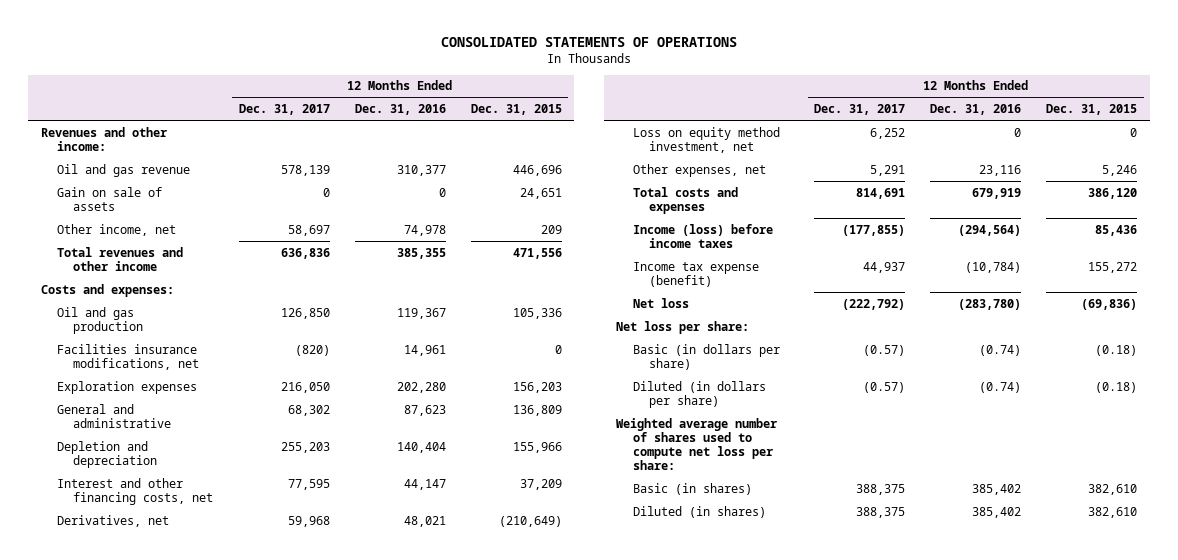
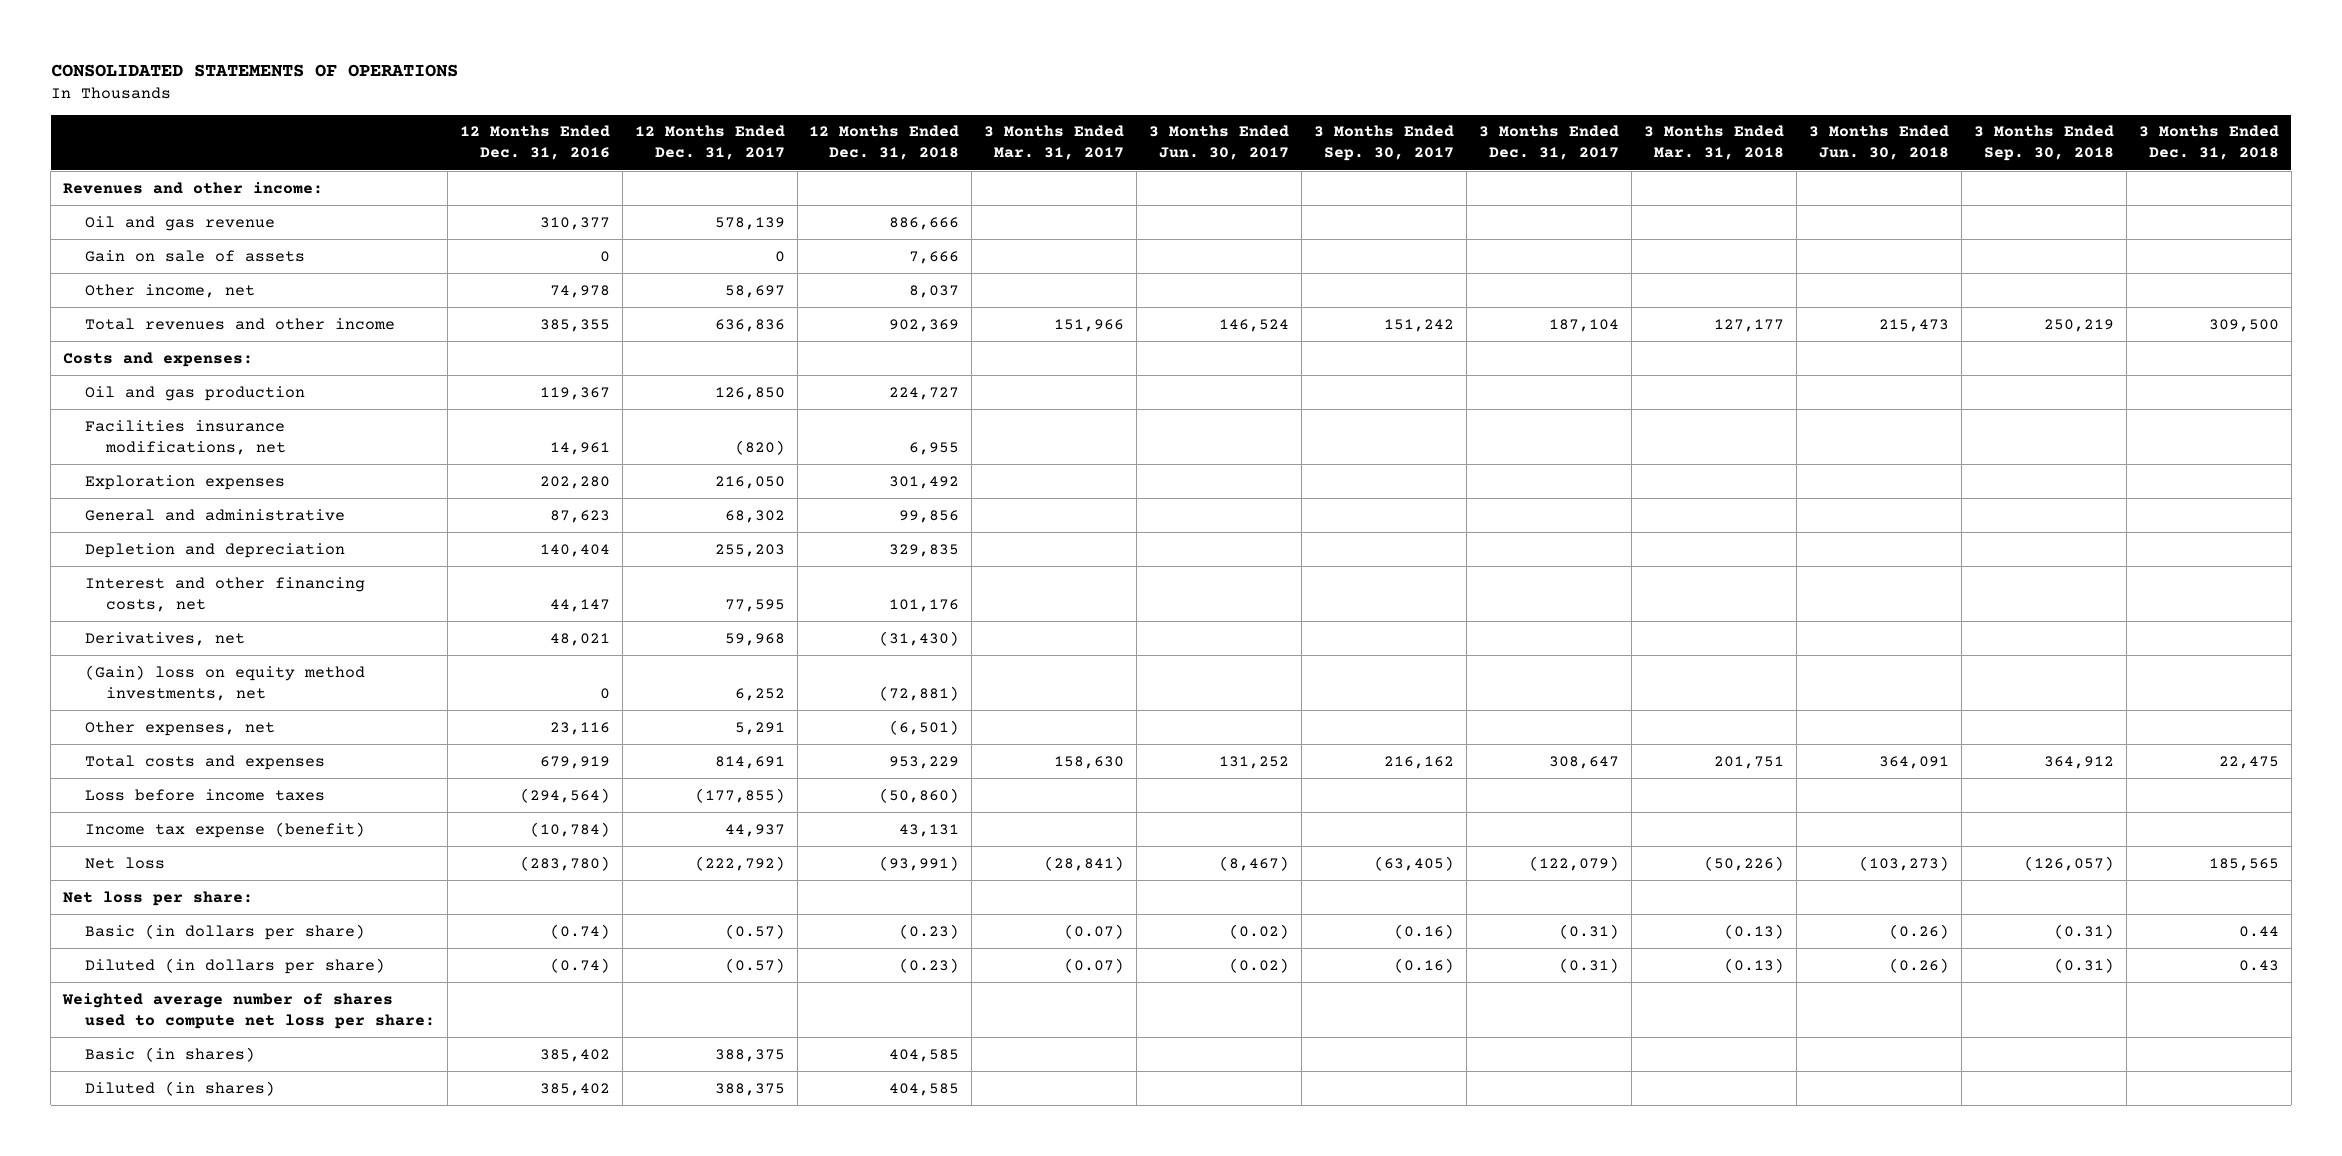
[470,104,562,116] Dec. 31, 2015 -> none
none -> [809,125,960,161] 12 Months Ended Dec. 31, 2018
none -> [984,125,1125,161] 3 Months Ended Mar. 31, 2017
none -> [1149,125,1290,161] 3 Months Ended Jun. 30, 2017
none -> [1314,125,1455,162] 3 Months Ended Sep. 30, 2017
none -> [1479,125,1620,161] 3 Months Ended Dec. 31, 2017
none -> [1644,125,1785,161] 3 Months Ended Mar. 31, 2018
none -> [1808,125,1949,161] 3 Months Ended Jun. 30, 2018
none -> [1973,125,2114,162] 3 Months Ended Sep. 30, 2018
none -> [2138,125,2279,161] 3 Months Ended Dec. 31, 2018
[632,126,780,153] Loss on equity method investment, net -> [84,664,365,701] (Gain) loss on equity method investments, net
[632,223,773,248] Income (loss) before income taxes -> [84,788,325,801] Loss before income taxes

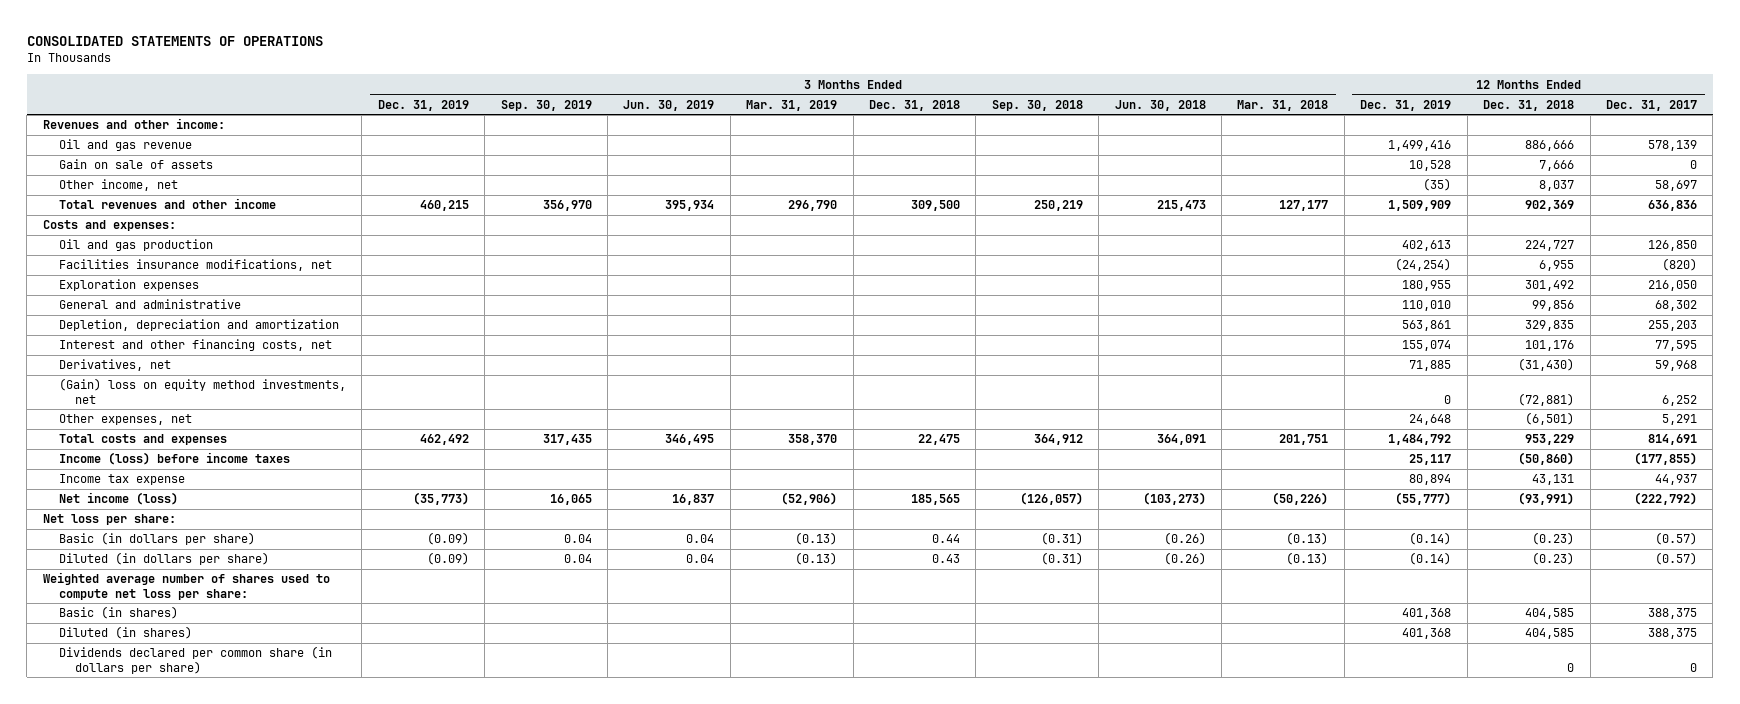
[459,125,610,161] 12 Months Ended Dec. 31, 2016 -> none
[984,125,1125,161] 3 Months Ended Mar. 31, 2017 -> none
[1149,125,1290,161] 3 Months Ended Jun. 30, 2017 -> none
[1314,125,1455,162] 3 Months Ended Sep. 30, 2017 -> none
[1479,125,1620,161] 3 Months Ended Dec. 31, 2017 -> none
none -> [377,99,469,111] Dec. 31, 2019
none -> [500,99,592,111] Sep. 30, 2019
none -> [623,99,715,111] Jun. 30, 2019
none -> [746,99,838,111] Mar. 31, 2019
none -> [1360,99,1452,111] Dec. 31, 2019
[84,542,345,558] Depletion and depreciation -> [59,319,340,332] Depletion, depreciation and amortization
[84,788,325,801] Loss before income taxes -> [59,452,291,466] Income (loss) before income taxes
[84,821,365,838] Income tax expense (benefit) -> [59,474,186,486] Income tax expense
[84,856,165,869] Net loss -> [59,492,179,506] Net income (loss)
none -> [59,646,333,674] Dividends declared per common share (in dollars per share)

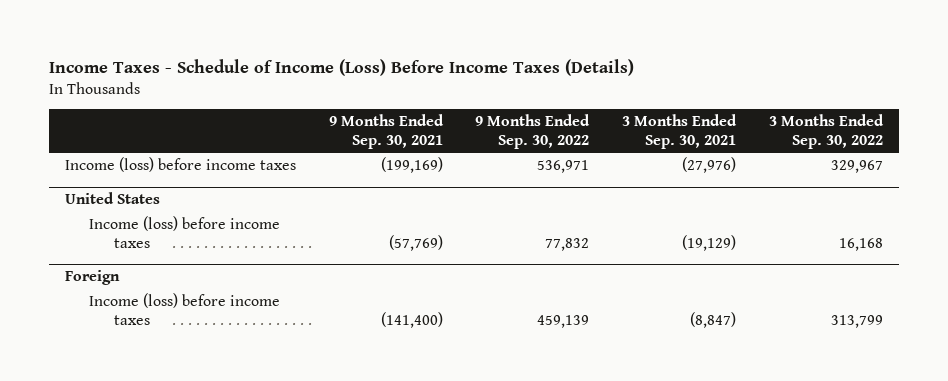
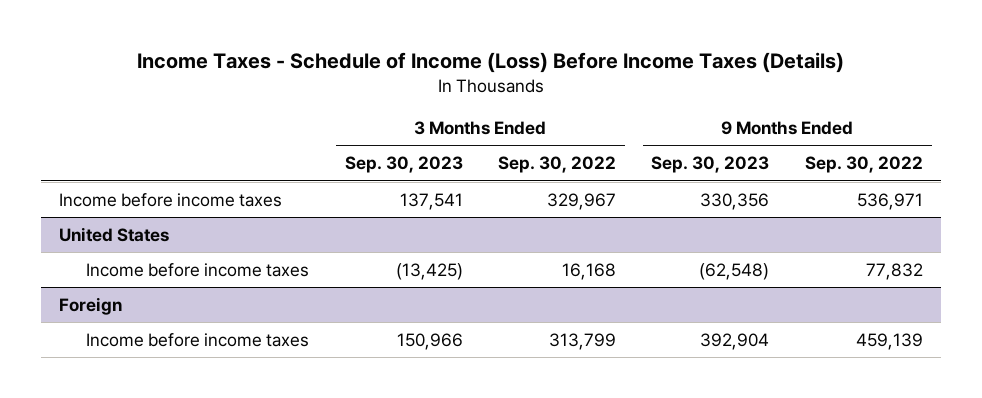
[328,114,444,149] 9 Months Ended Sep. 30, 2021 -> none
[622,114,738,149] 3 Months Ended Sep. 30, 2021 -> none
none -> [344,156,463,174] Sep. 30, 2023
none -> [651,156,770,174] Sep. 30, 2023
[65,157,297,173] Income (loss) before income taxes -> [58,192,282,207] Income before income taxes
[89,216,281,248] Income (loss) before income taxes -> [86,262,310,277] Income before income taxes
[89,293,281,325] Income (loss) before income taxes -> [86,332,310,347] Income before income taxes

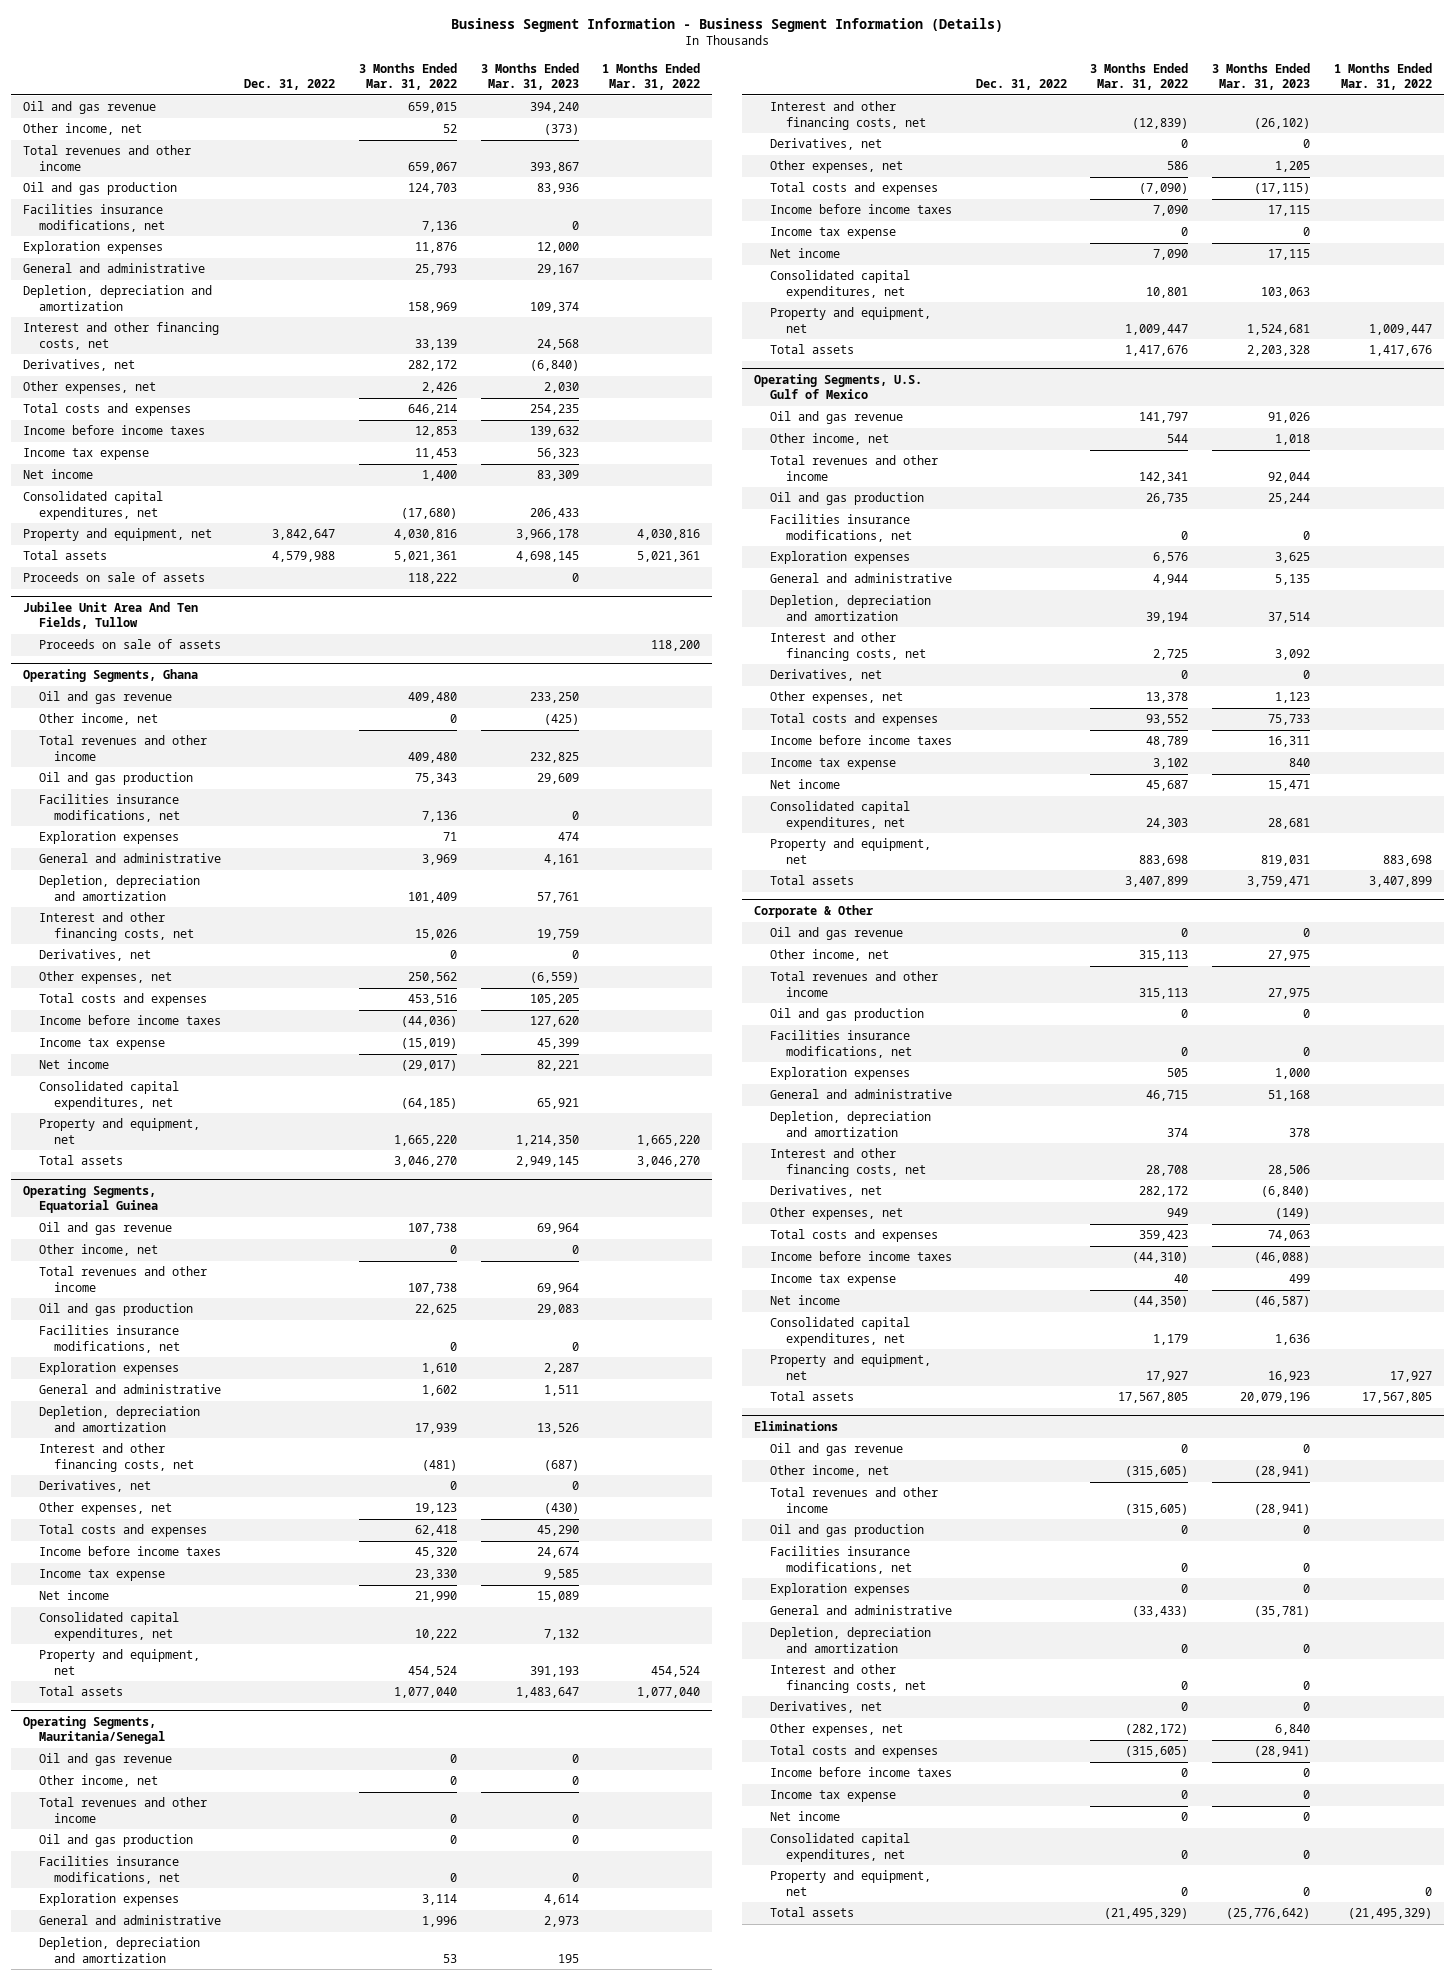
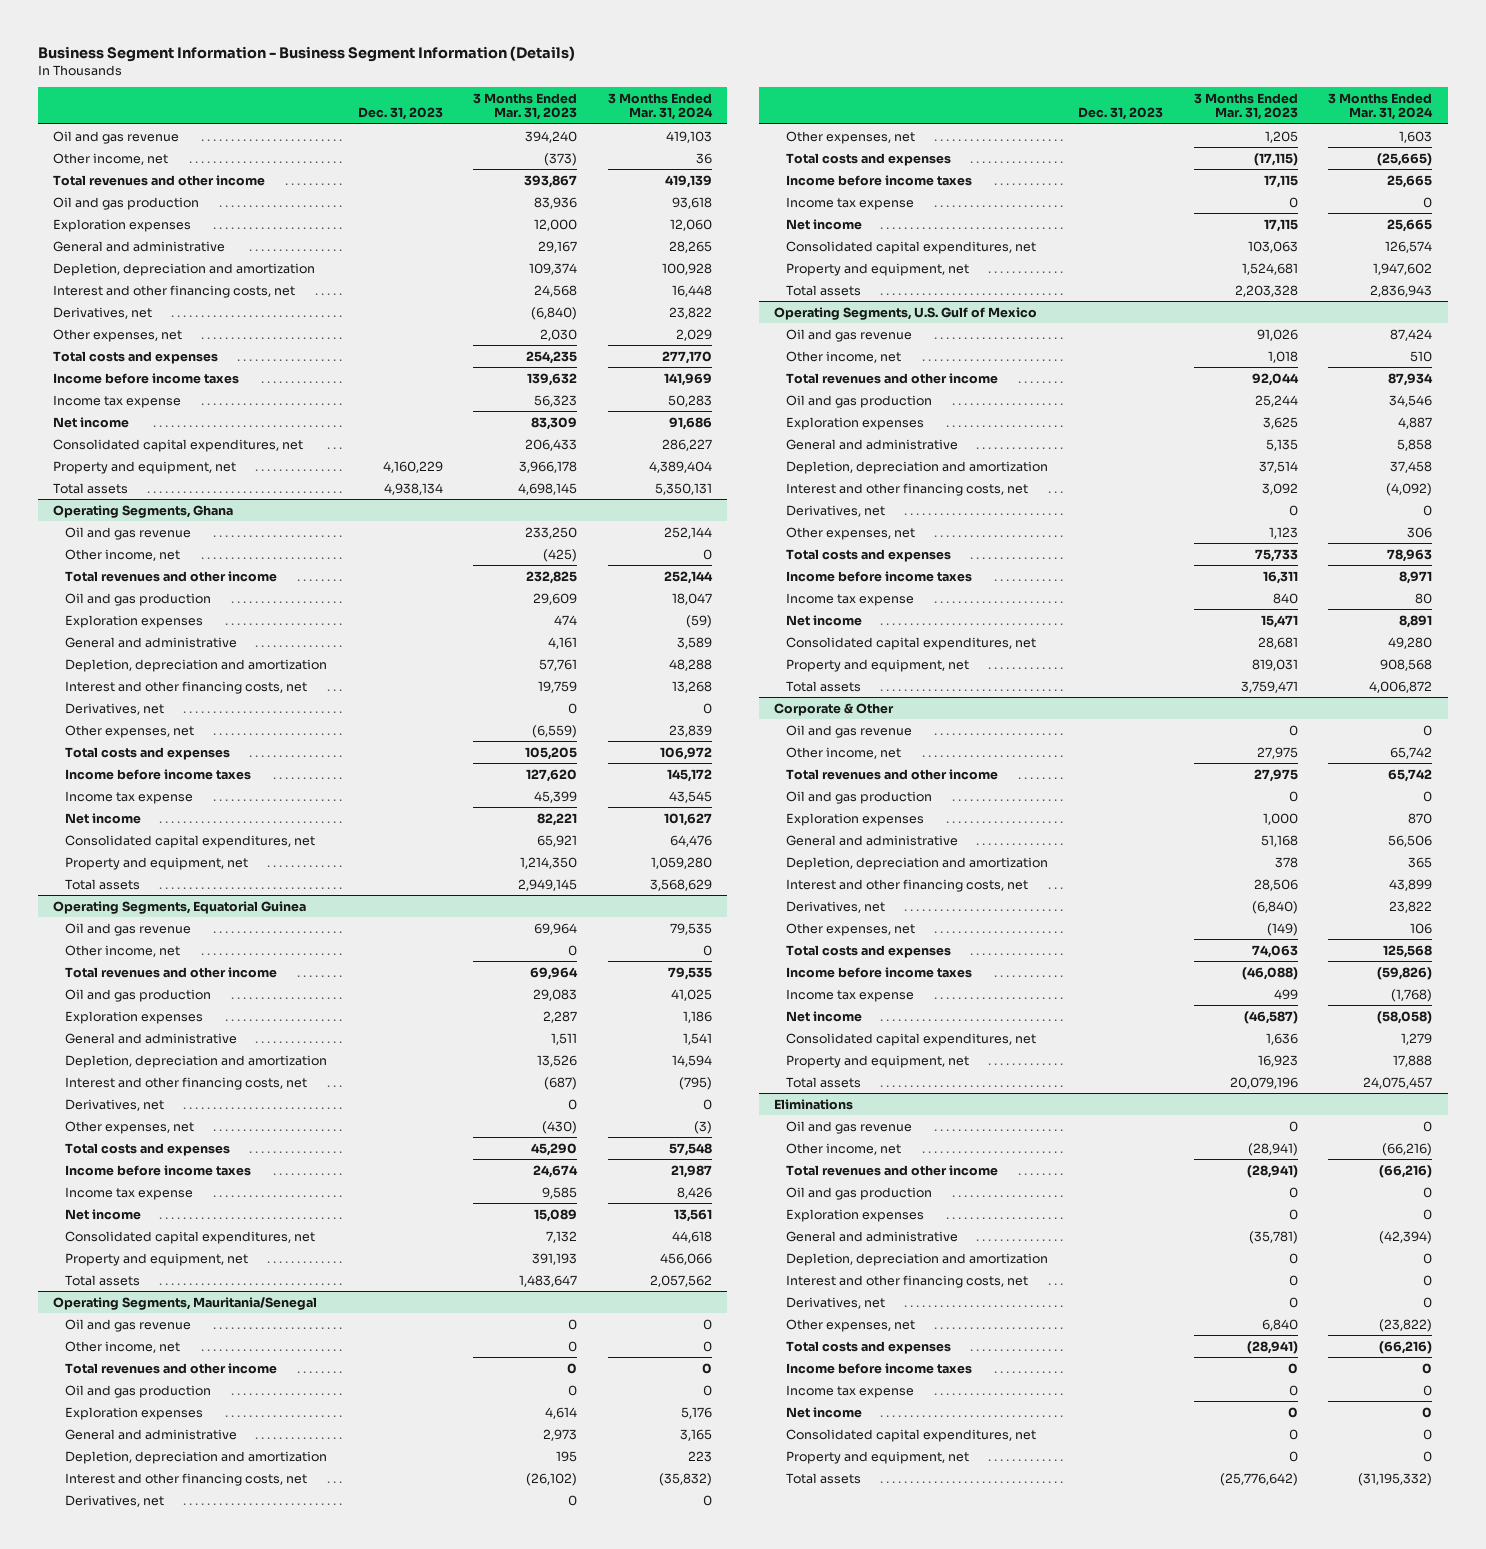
[244,79,336,91] Dec. 31, 2022 -> none
[359,62,458,91] 3 Months Ended Mar. 31, 2022 -> none
[602,62,701,91] 1 Months Ended Mar. 31, 2022 -> none
none -> [357,107,443,121] Dec. 31, 2023
none -> [607,92,713,121] 3 Months Ended Mar. 31, 2024
[22,204,165,232] Facilities insurance modifications, net -> none
[22,572,205,583] Proceeds on sale of assets -> none
[22,601,198,630] Jubilee Unit Area And Ten Fields, Tullow -> none
[38,639,221,650] Proceeds on sale of assets -> none
[38,794,181,822] Facilities insurance modifications, net -> none
[38,1325,181,1353] Facilities insurance modifications, net -> none
[38,1856,181,1884] Facilities insurance modifications, net -> none
[769,514,912,542] Facilities insurance modifications, net -> none
[769,1030,912,1058] Facilities insurance modifications, net -> none
[769,1546,912,1574] Facilities insurance modifications, net -> none

